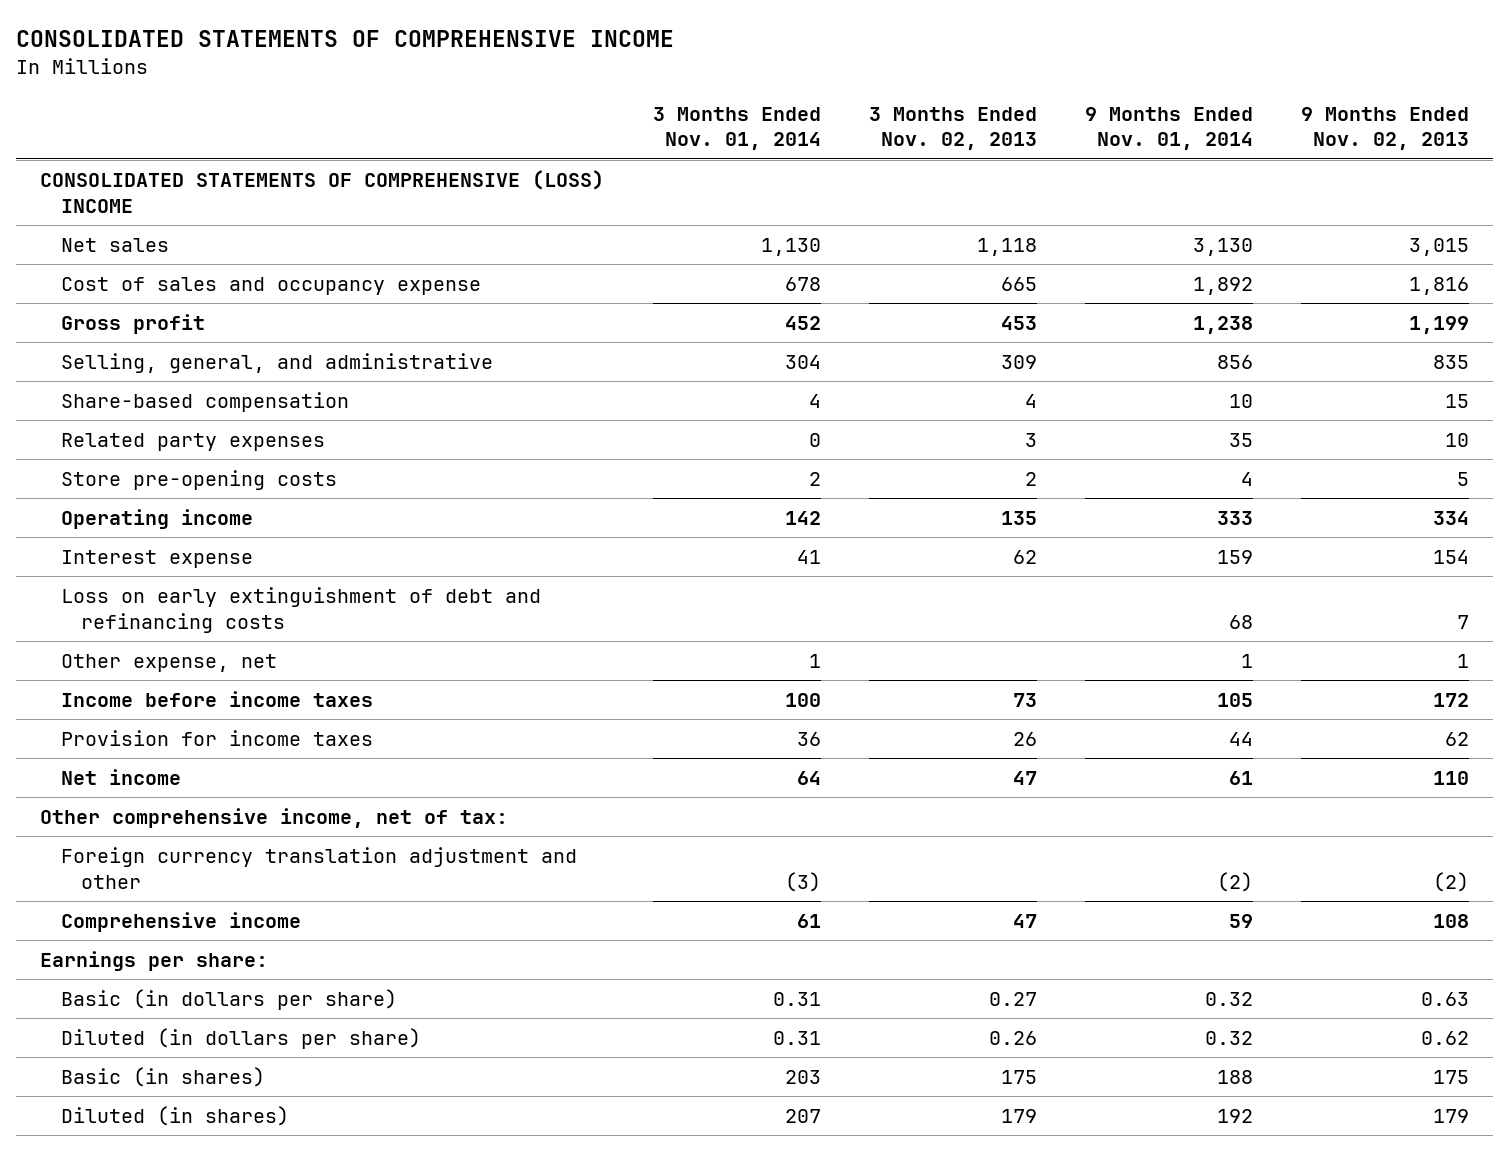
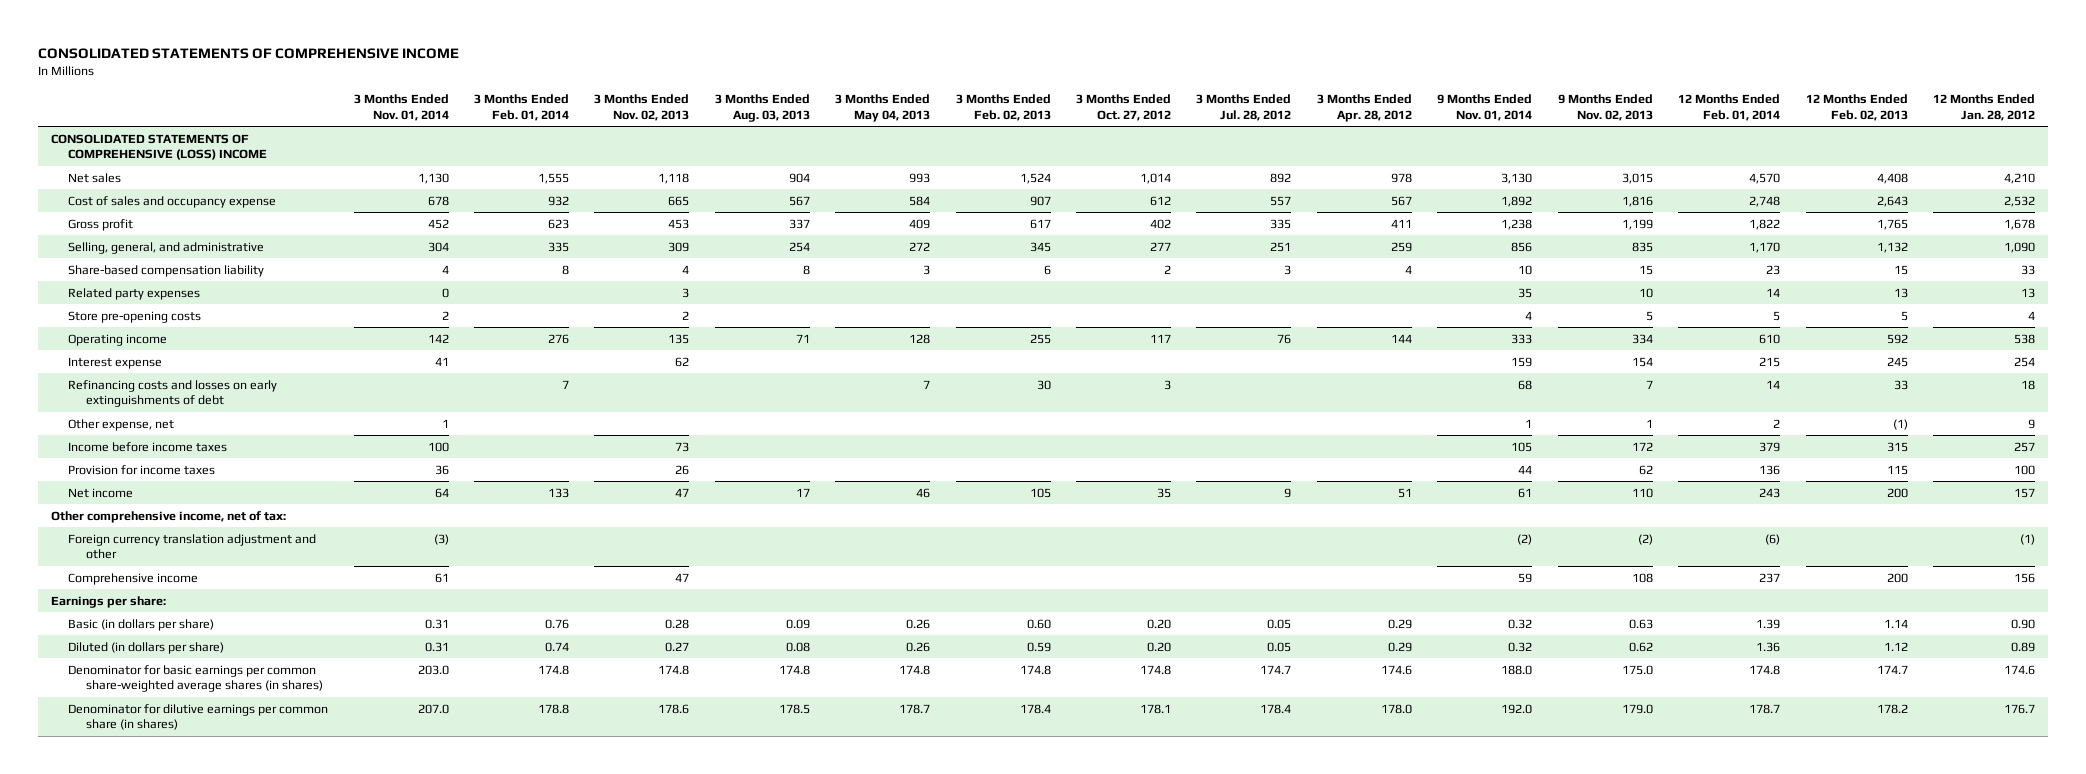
none -> [474,93,570,121] 3 Months Ended Feb. 01, 2014
none -> [714,93,810,122] 3 Months Ended Aug. 03, 2013
none -> [835,93,931,122] 3 Months Ended May 04, 2013
none -> [955,93,1051,121] 3 Months Ended Feb. 02, 2013
none -> [1076,93,1172,121] 3 Months Ended Oct. 27, 2012
none -> [1196,93,1292,121] 3 Months Ended Jul. 28, 2012
none -> [1316,93,1412,122] 3 Months Ended Apr. 28, 2012
none -> [1678,93,1781,121] 12 Months Ended Feb. 01, 2014
none -> [1805,93,1908,121] 12 Months Ended Feb. 02, 2013
none -> [1932,93,2035,121] 12 Months Ended Jan. 28, 2012
[60,391,349,412] Share-based compensation -> [68,264,265,277] Share-based compensation liability
[60,586,541,633] Loss on early extinguishment of debt and refinancing costs -> [68,379,278,408] Refinancing costs and losses on early extinguishments of debt
[988,991,1037,1006] 0.27 -> [665,618,690,629] 0.28
[988,1030,1037,1045] 0.26 -> [665,641,690,652] 0.27
[60,1066,265,1087] Basic (in shares) -> [68,664,323,693] Denominator for basic earnings per common share-weighted average shares (in shares)
[784,1069,821,1084] 203 -> [417,664,449,675] 203.0
[1000,1069,1037,1084] 175 -> [658,664,690,675] 174.8
[1217,1069,1254,1084] 188 -> [1501,664,1533,675] 188.0
[1433,1069,1470,1084] 175 -> [1621,664,1653,675] 175.0
[60,1105,289,1126] Diluted (in shares) -> [68,703,329,731] Denominator for dilutive earnings per common share (in shares)
[784,1108,821,1123] 207 -> [417,703,449,714] 207.0
[1000,1108,1037,1123] 179 -> [658,703,690,714] 178.6
[1217,1108,1254,1123] 192 -> [1501,703,1533,714] 192.0
[1433,1108,1470,1123] 179 -> [1621,703,1653,714] 179.0

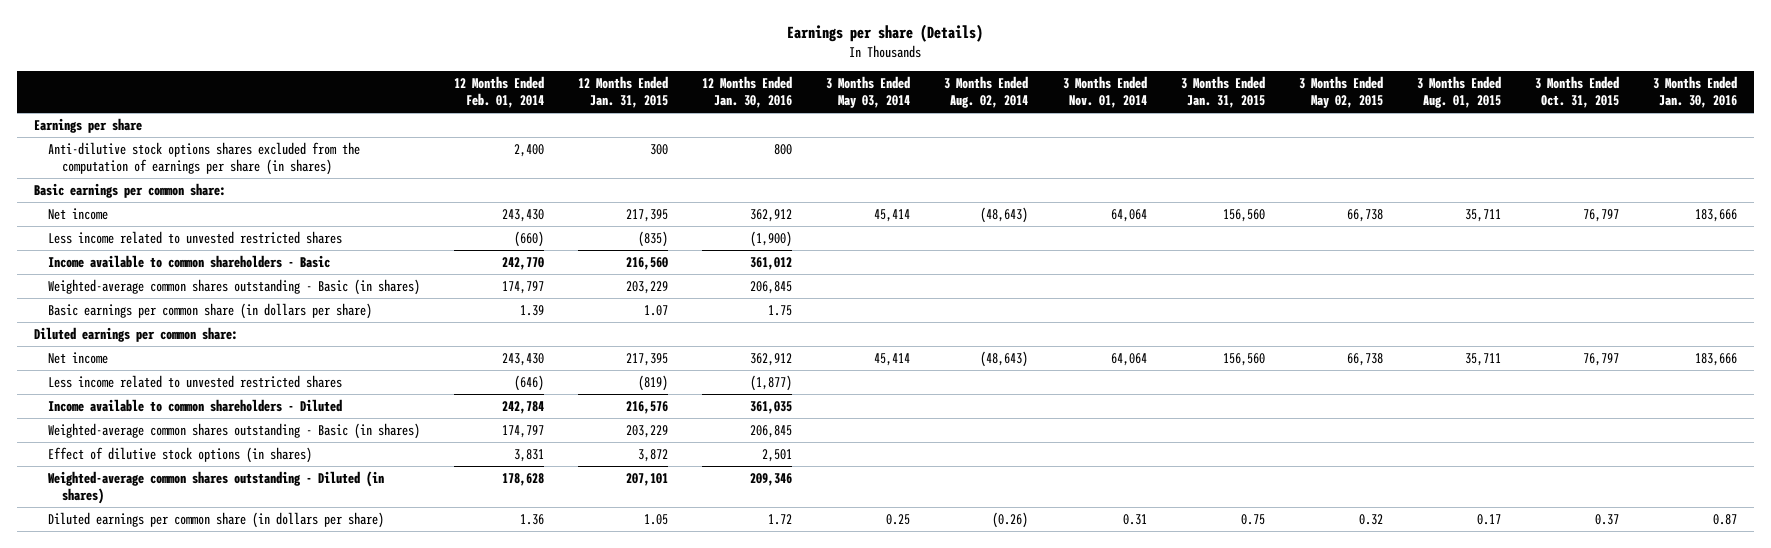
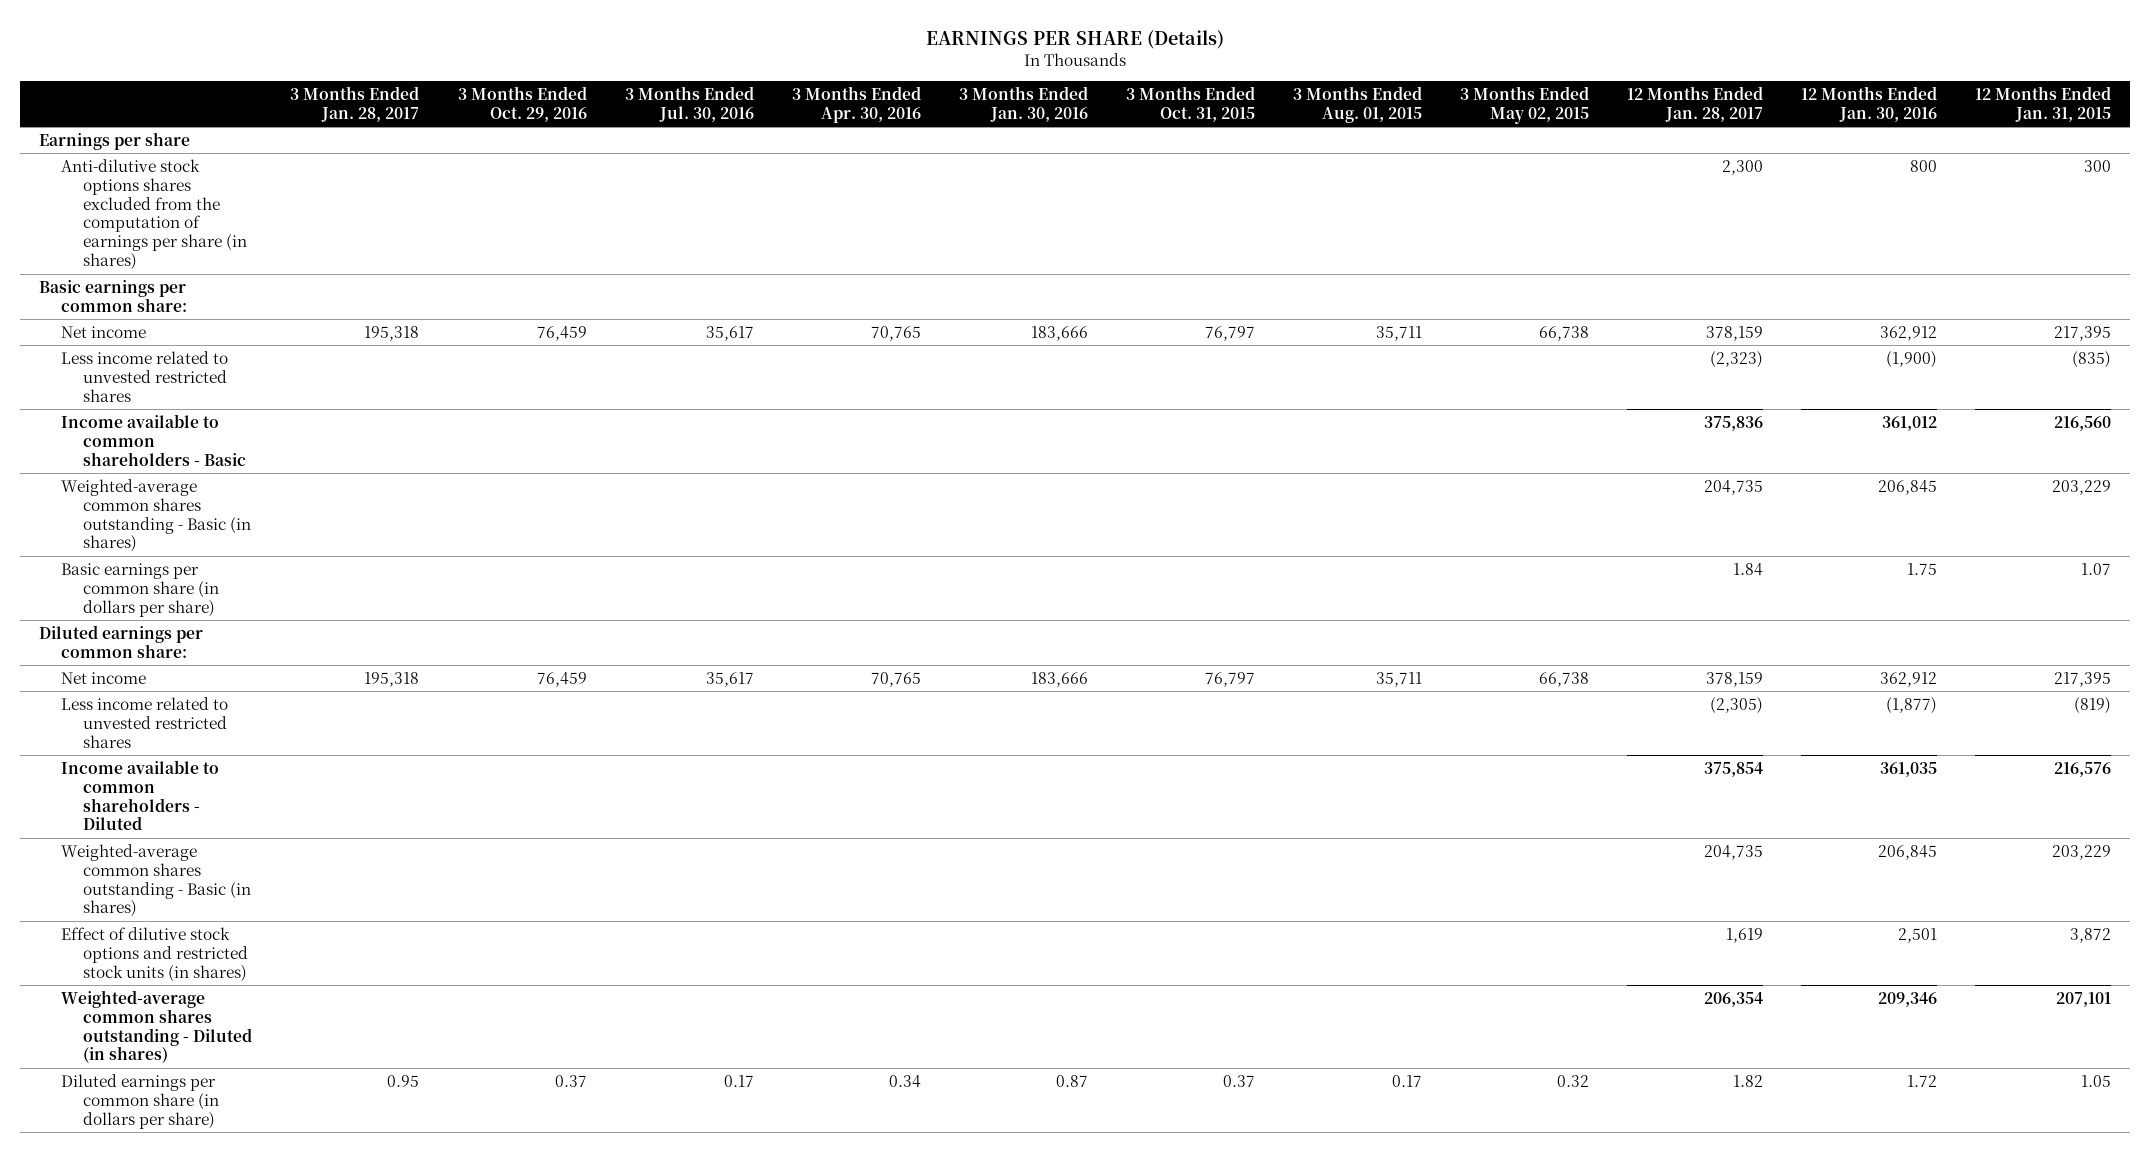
[787,24,984,43] Earnings per share (Details) -> [926,29,1225,49] EARNINGS PER SHARE (Details)
[453,76,544,109] 12 Months Ended Feb. 01, 2014 -> none
[826,76,911,109] 3 Months Ended May 03, 2014 -> none
[944,76,1029,109] 3 Months Ended Aug. 02, 2014 -> none
[1062,76,1147,109] 3 Months Ended Nov. 01, 2014 -> none
[1180,76,1265,109] 3 Months Ended Jan. 31, 2015 -> none
none -> [290,85,420,122] 3 Months Ended Jan. 28, 2017
none -> [457,85,587,122] 3 Months Ended Oct. 29, 2016
none -> [624,85,754,122] 3 Months Ended Jul. 30, 2016
none -> [791,85,921,123] 3 Months Ended Apr. 30, 2016
none -> [1627,85,1764,122] 12 Months Ended Jan. 28, 2017
[47,446,312,463] Effect of dilutive stock options (in shares) -> [61,926,249,982] Effect of dilutive stock options and restricted stock units (in shares)

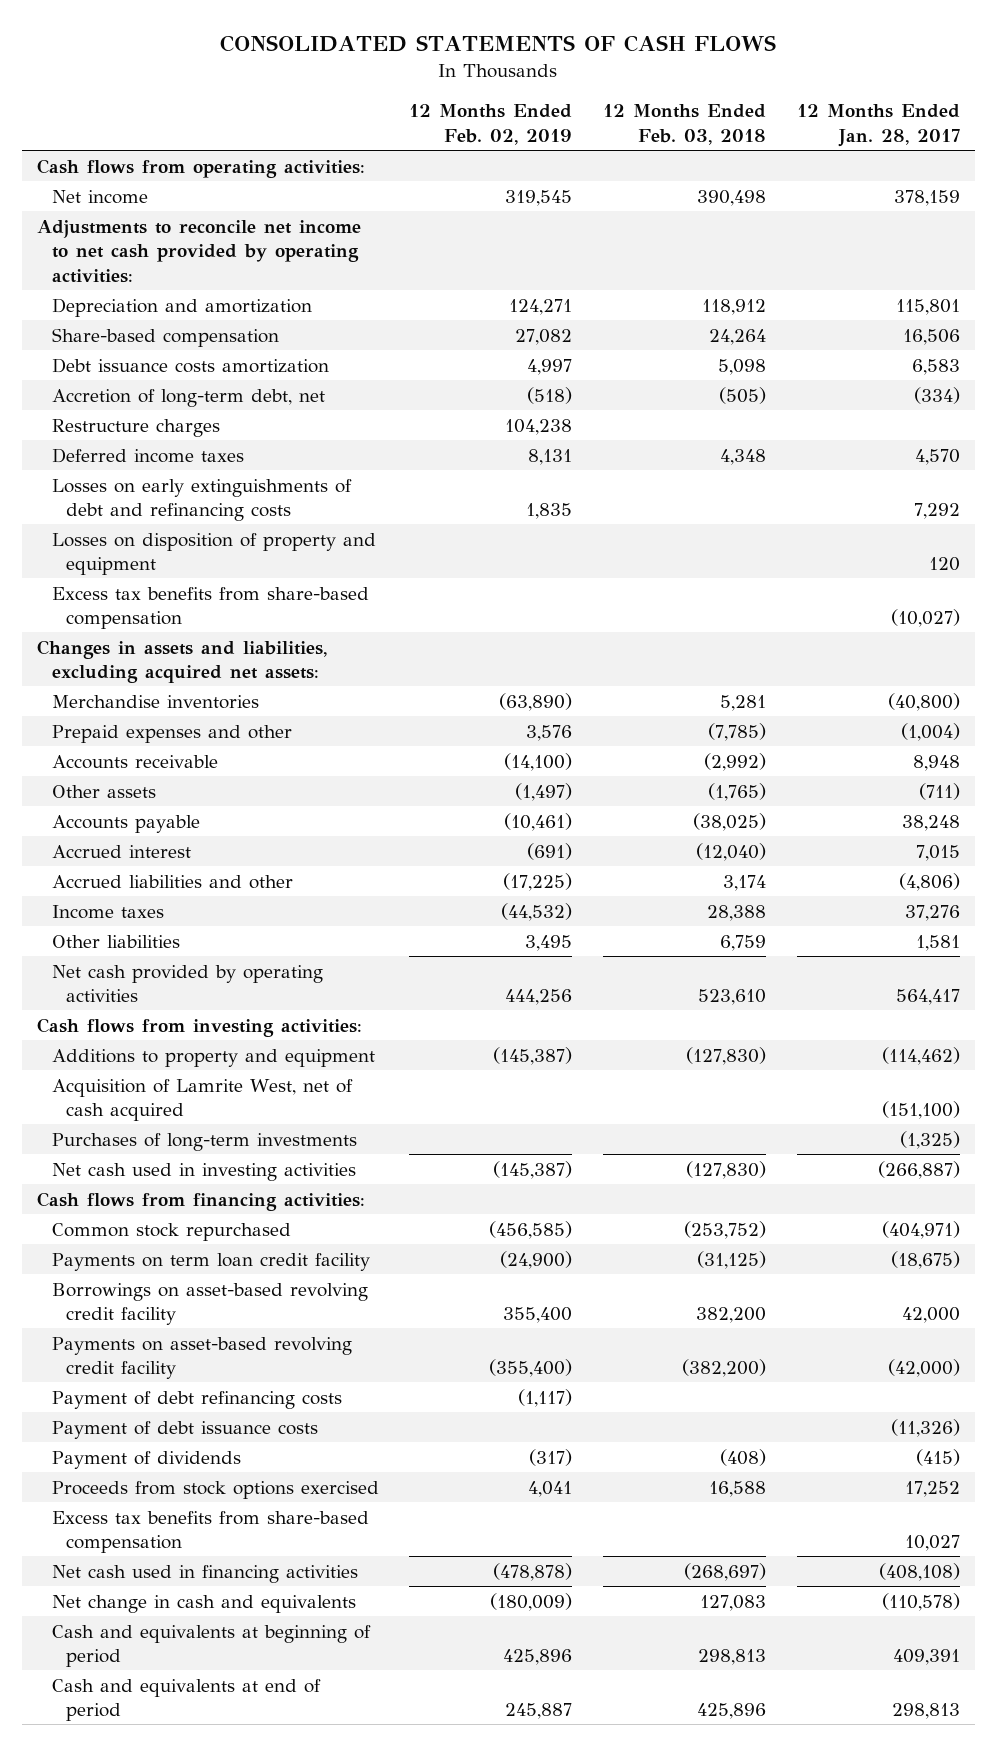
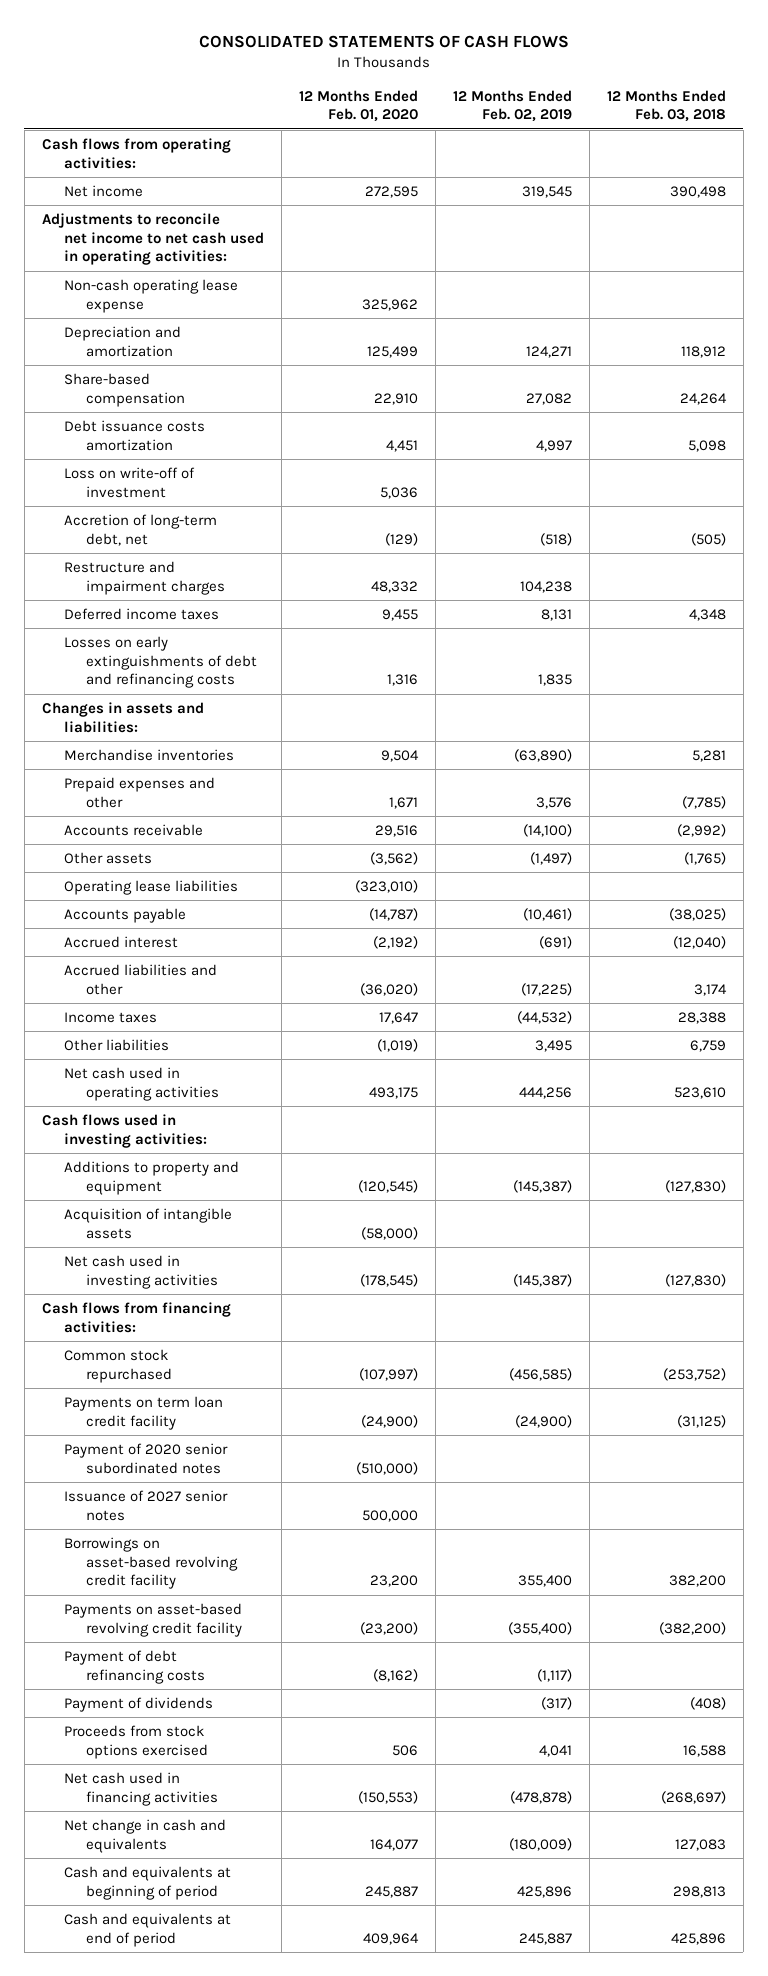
[796,104,960,147] 12 Months Ended Jan. 28, 2017 -> none
none -> [298,89,418,123] 12 Months Ended Feb. 01, 2020
[36,219,361,283] Adjustments to reconcile net income to net cash provided by operating activities: -> [41,212,264,266] Adjustments to reconcile net income to net cash used in operating activities:
none -> [63,278,238,313] Non-cash operating lease expense
none -> [63,466,195,498] Loss on write-off of investment
[51,418,220,437] Restructure charges -> [63,560,225,595] Restructure and impairment charges
[51,532,376,576] Losses on disposition of property and equipment -> none
[51,586,369,630] Excess tax benefits from share-based compensation -> none
[36,639,327,684] Changes in assets and liabilities, excluding acquired net assets: -> [41,701,204,733] Changes in assets and liabilities:
none -> [63,879,238,895] Operating lease liabilities
[51,964,323,1003] Net cash provided by operating activities -> [63,1066,219,1101] Net cash used in operating activities
[36,1017,362,1037] Cash flows from investing activities: -> [41,1113,207,1148] Cash flows used in investing activities:
[51,1132,357,1151] Purchases of long-term investments -> none
[51,1078,353,1122] Acquisition of Lamrite West, net of cash acquired -> [63,1207,232,1239] Acquisition of intangible assets
none -> [63,1442,228,1474] Payment of 2020 senior subordinated notes
none -> [63,1489,228,1521] Issuance of 2027 senior notes
[51,1420,318,1439] Payment of debt issuance costs -> none
[51,1510,369,1554] Excess tax benefits from share-based compensation -> none

